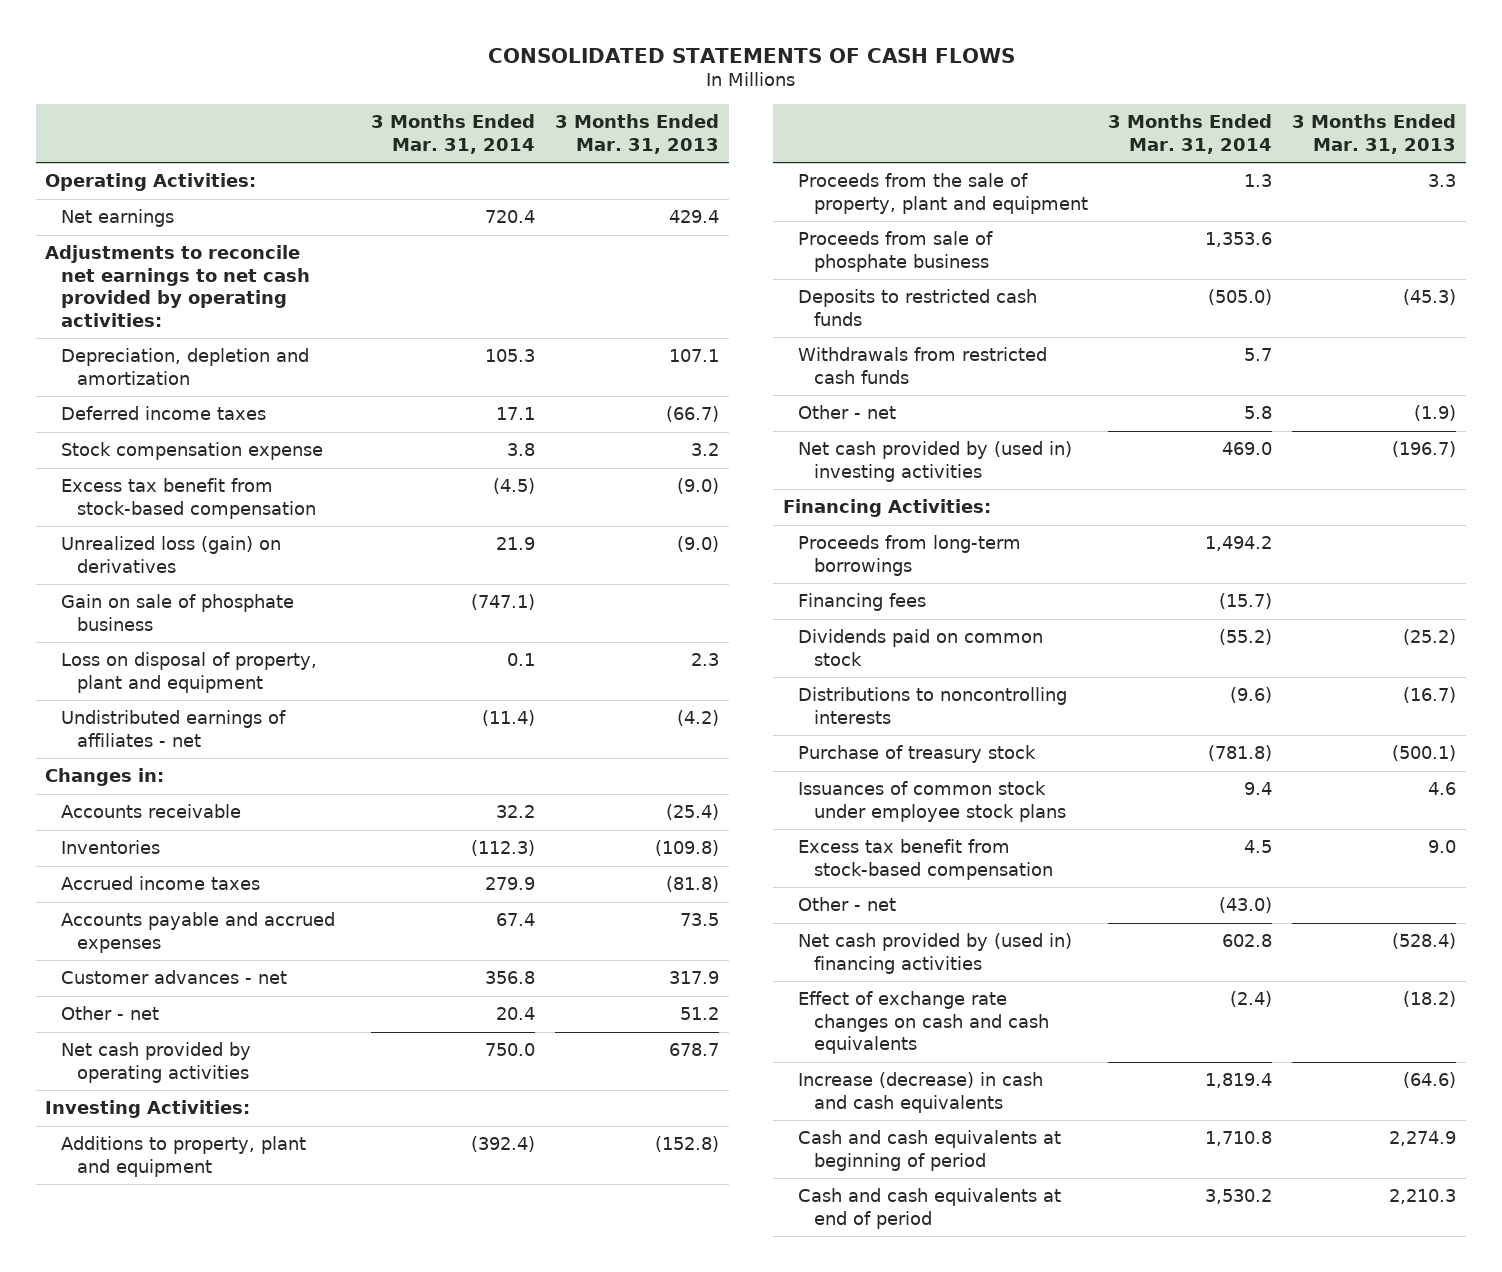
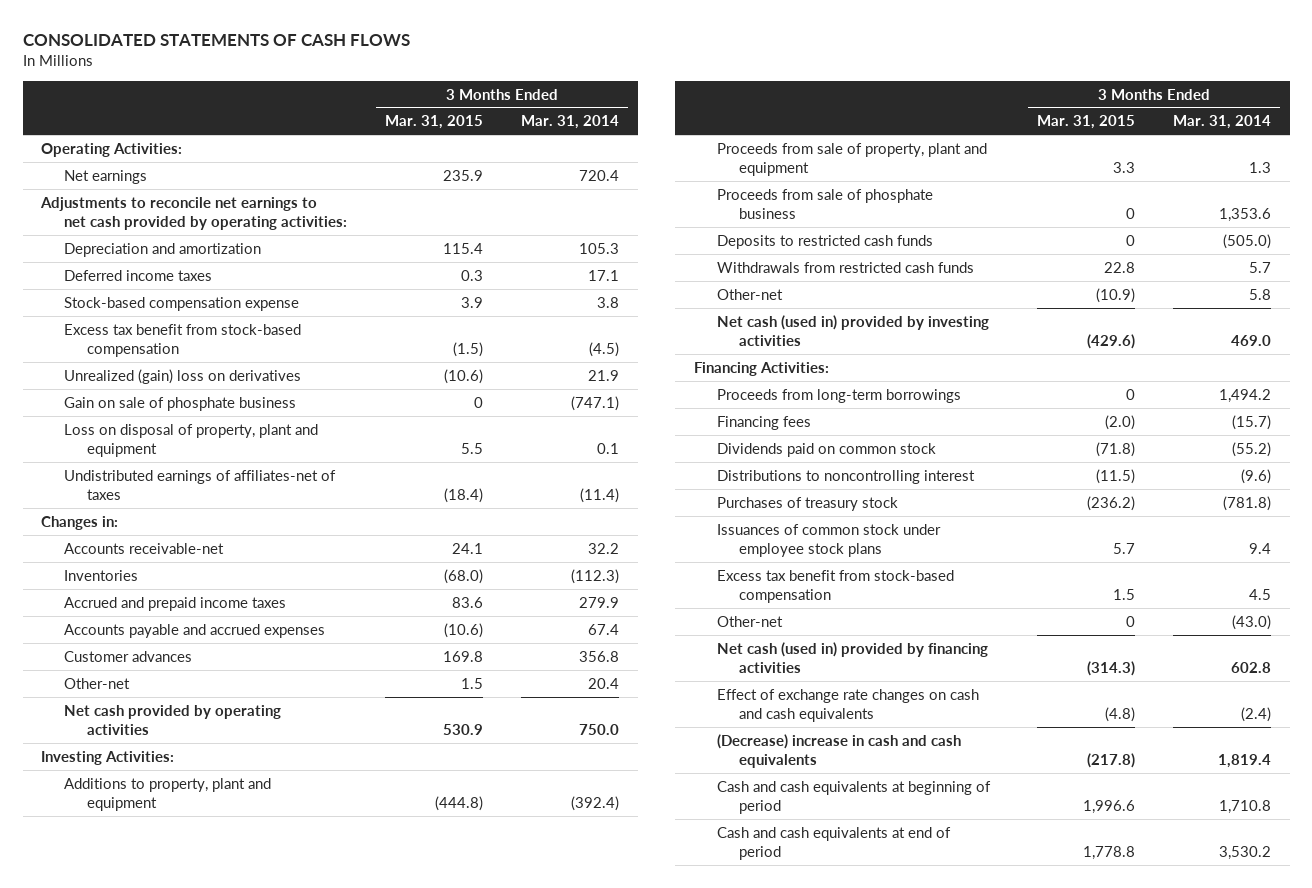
[554,113,719,154] 3 Months Ended Mar. 31, 2013 -> none
none -> [385,115,484,130] Mar. 31, 2015
[61,348,310,385] Depreciation, depletion and amortization -> [64,242,262,257] Depreciation and amortization
[61,442,324,461] Stock compensation expense -> [64,296,300,311] Stock-based compensation expense
[61,536,282,573] Unrealized loss (gain) on derivatives -> [64,368,302,384] Unrealized (gain) loss on derivatives
[61,710,287,747] Undistributed earnings of affiliates - net -> [64,469,337,501] Undistributed earnings of affiliates-net of taxes
[61,804,242,819] Accounts receivable -> [64,542,225,554] Accounts receivable-net
[61,876,261,891] Accrued income taxes -> [64,596,287,611] Accrued and prepaid income taxes
[61,970,288,985] Customer advances - net -> [64,650,193,662] Customer advances
[61,1006,160,1021] Other - net -> [64,677,131,689] Other-net
[798,173,1089,214] Proceeds from the sale of property, plant and equipment -> [716,142,987,177] Proceeds from sale of property, plant and equipment
[798,405,897,420] Other - net -> [716,288,783,300] Other-net
[798,441,1073,482] Net cash provided by (used in) investing activities -> [716,314,989,347] Net cash (used in) provided by investing activities
[798,687,1068,724] Distributions to noncontrolling interests -> [716,469,975,484] Distributions to noncontrolling interest
[798,745,1037,764] Purchase of treasury stock -> [716,496,898,511] Purchases of treasury stock
[798,897,897,912] Other - net -> [716,615,783,627] Other-net
[798,933,1073,974] Net cash provided by (used in) financing activities -> [716,641,988,674] Net cash (used in) provided by financing activities
[798,1072,1044,1113] Increase (decrease) in cash and cash equivalents -> [716,733,961,769] (Decrease) increase in cash and cash equivalents

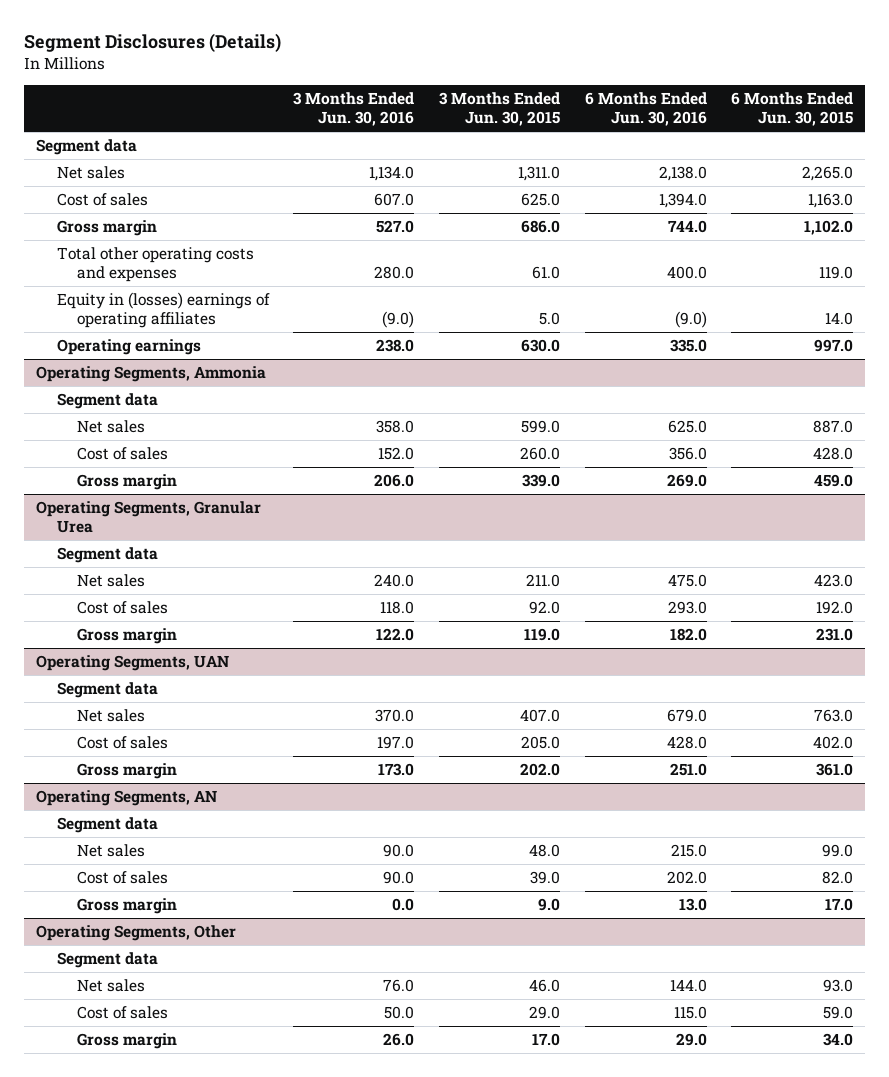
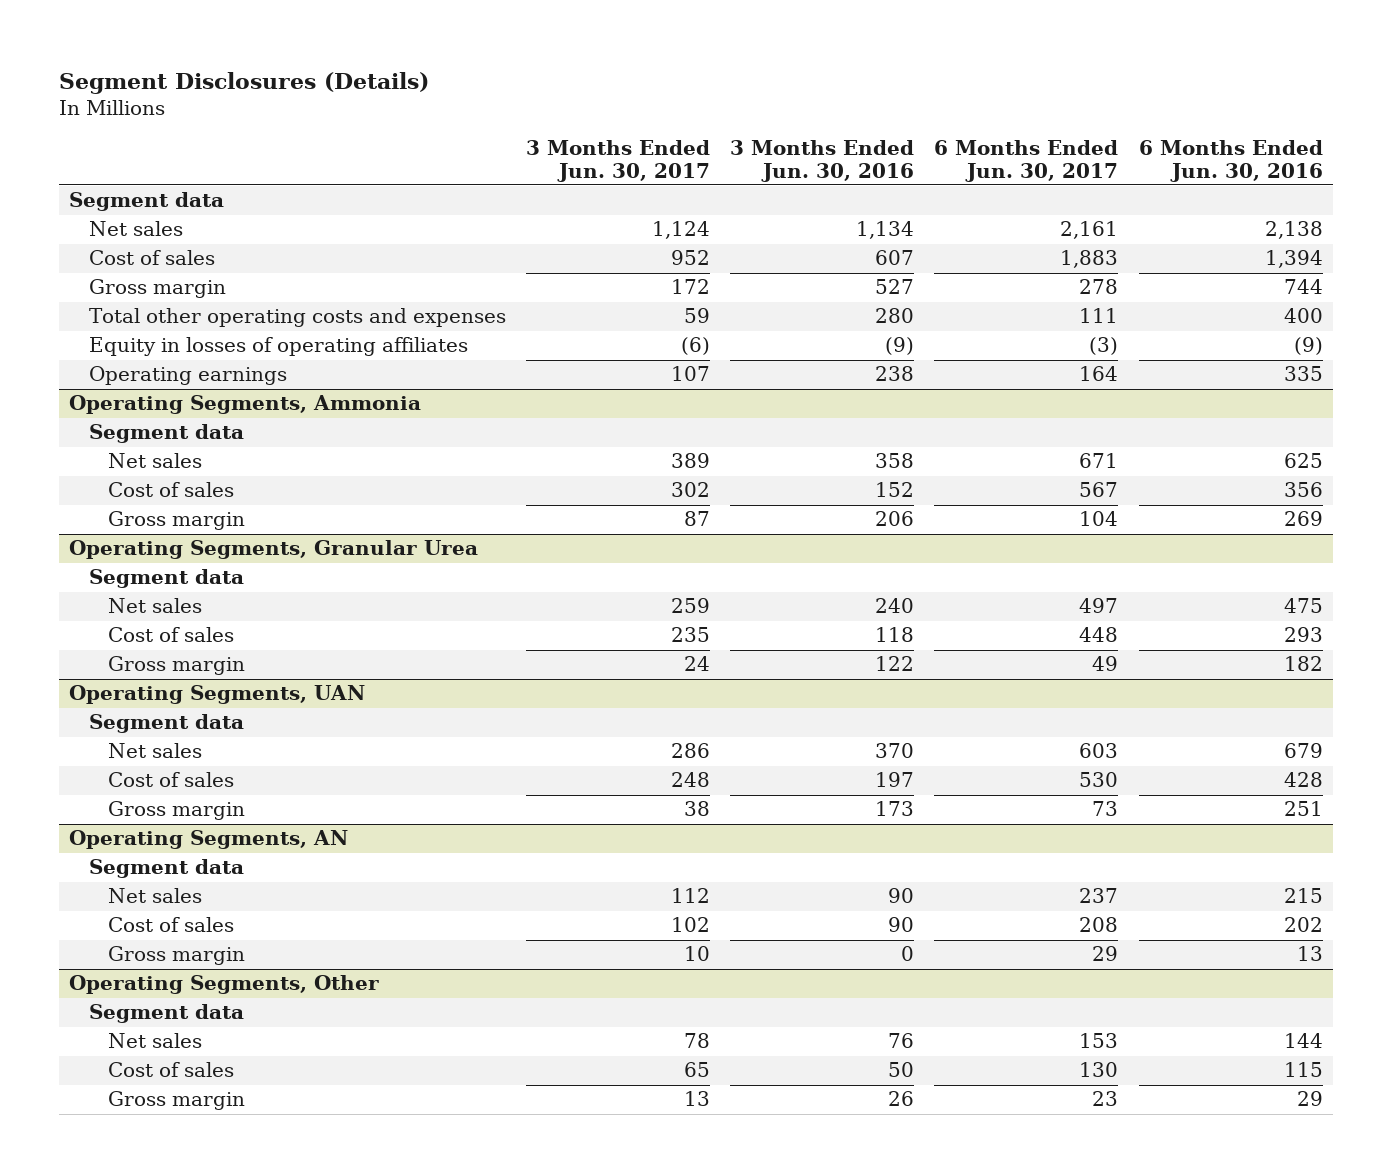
[438,92,560,127] 3 Months Ended Jun. 30, 2015 -> none
[731,92,854,127] 6 Months Ended Jun. 30, 2015 -> none
none -> [525,140,710,182] 3 Months Ended Jun. 30, 2017
none -> [934,140,1119,182] 6 Months Ended Jun. 30, 2017
[369,166,415,182] 1,134.0 -> [856,221,915,240] 1,134
[658,166,707,182] 2,138.0 -> [1264,221,1323,240] 2,138
[374,193,415,207] 607.0 -> [875,250,915,266] 607
[658,193,707,209] 1,394.0 -> [1264,250,1323,269] 1,394
[376,220,415,234] 527.0 -> [875,279,915,295] 527
[667,220,707,234] 744.0 -> [1283,279,1323,295] 744
[374,266,415,280] 280.0 -> [875,308,915,324] 280
[666,266,707,280] 400.0 -> [1283,308,1323,324] 400
[56,292,270,329] Equity in (losses) earnings of operating affiliates -> [88,337,468,357] Equity in losses of operating affiliates
[382,311,415,329] (9.0) -> [885,337,915,356] (9)
[674,311,707,329] (9.0) -> [1293,337,1323,356] (9)
[376,339,415,353] 238.0 -> [875,366,915,382] 238
[669,339,707,353] 335.0 -> [1283,366,1323,382] 335
[376,420,415,434] 358.0 -> [875,453,915,469] 358
[667,420,707,434] 625.0 -> [1283,453,1323,469] 625
[378,447,415,461] 152.0 -> [875,482,915,498] 152
[668,447,707,461] 356.0 -> [1283,482,1323,498] 356
[374,474,415,488] 206.0 -> [875,511,915,527] 206
[666,474,707,488] 269.0 -> [1283,511,1323,527] 269
[374,574,415,588] 240.0 -> [875,598,915,614] 240
[667,574,707,588] 475.0 -> [1283,598,1323,614] 475
[380,601,415,615] 118.0 -> [875,627,915,643] 118
[667,601,707,615] 293.0 -> [1283,627,1323,643] 293
[376,628,415,642] 122.0 -> [875,656,915,672] 122
[669,628,707,642] 182.0 -> [1283,656,1323,672] 182
[375,709,415,723] 370.0 -> [875,743,915,759] 370
[666,709,707,723] 679.0 -> [1283,743,1323,759] 679
[377,736,415,750] 197.0 -> [875,772,915,788] 197
[666,736,707,750] 428.0 -> [1283,772,1323,788] 428
[378,763,415,777] 173.0 -> [875,801,915,817] 173
[669,763,707,777] 251.0 -> [1283,801,1323,817] 251
[383,844,415,858] 90.0 -> [888,888,915,904] 90
[670,844,707,858] 215.0 -> [1283,888,1323,904] 215
[383,871,415,885] 90.0 -> [888,917,915,933] 90
[666,871,707,885] 202.0 -> [1283,917,1323,933] 202
[392,898,415,912] 0.0 -> [901,946,915,962] 0
[678,898,707,912] 13.0 -> [1296,946,1323,962] 13
[383,979,415,993] 76.0 -> [888,1033,915,1049] 76
[669,979,707,993] 144.0 -> [1283,1033,1323,1049] 144
[384,1006,415,1020] 50.0 -> [888,1062,915,1078] 50
[673,1006,707,1020] 115.0 -> [1283,1062,1323,1078] 115
[383,1033,415,1047] 26.0 -> [888,1091,915,1107] 26
[675,1033,707,1047] 29.0 -> [1296,1091,1323,1107] 29

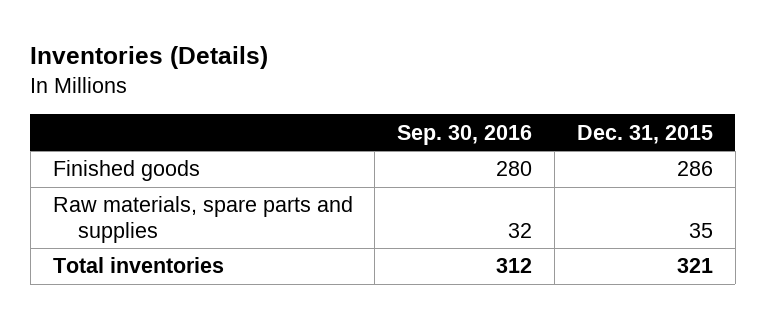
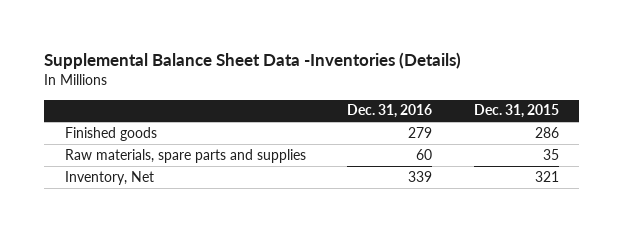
[30,45,269,69] Inventories (Details) -> [43,52,461,70] Supplemental Balance Sheet Data -Inventories (Details)
[397,124,533,145] Sep. 30, 2016 -> none
none -> [347,104,433,119] Dec. 31, 2016
[52,257,224,274] Total inventories -> [64,170,154,185] Inventory, Net

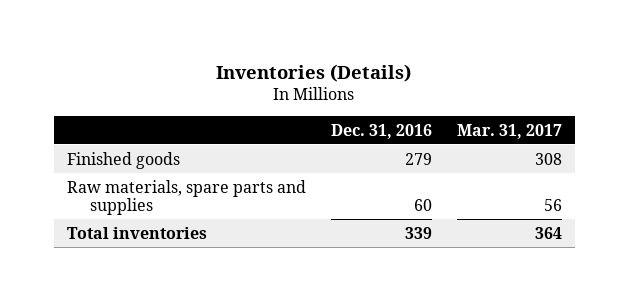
[43,52,461,70] Supplemental Balance Sheet Data -Inventories (Details) -> [216,63,412,82] Inventories (Details)
[473,104,559,119] Dec. 31, 2015 -> none
none -> [456,123,562,139] Mar. 31, 2017
[64,170,154,185] Inventory, Net -> [66,226,207,239] Total inventories

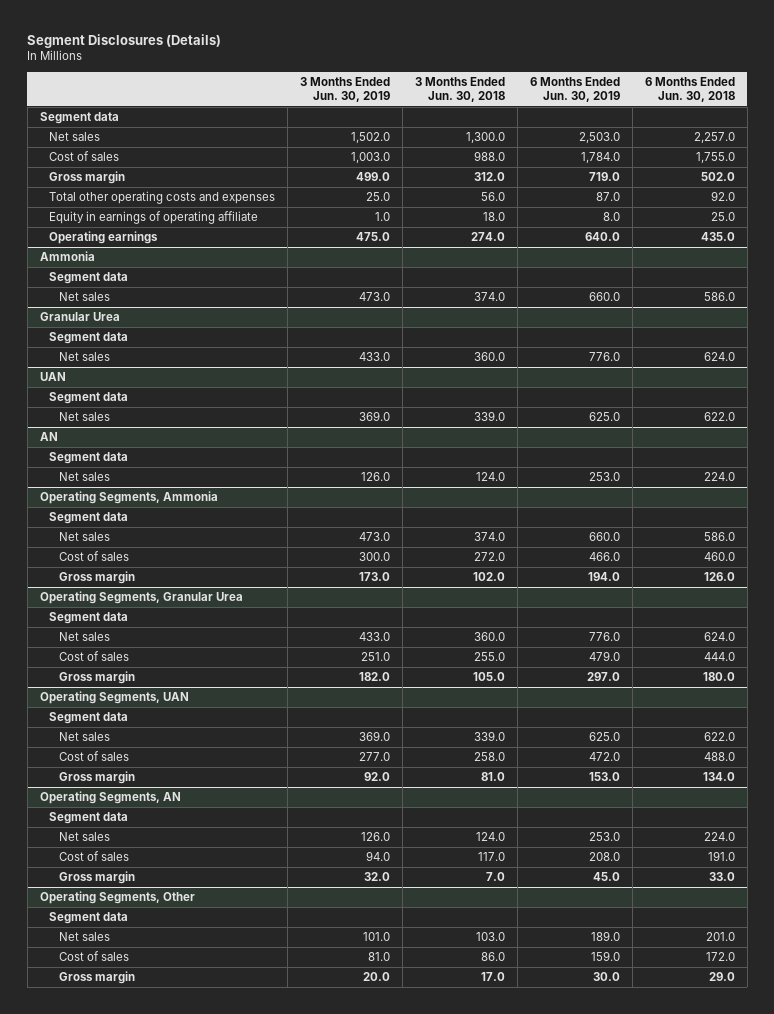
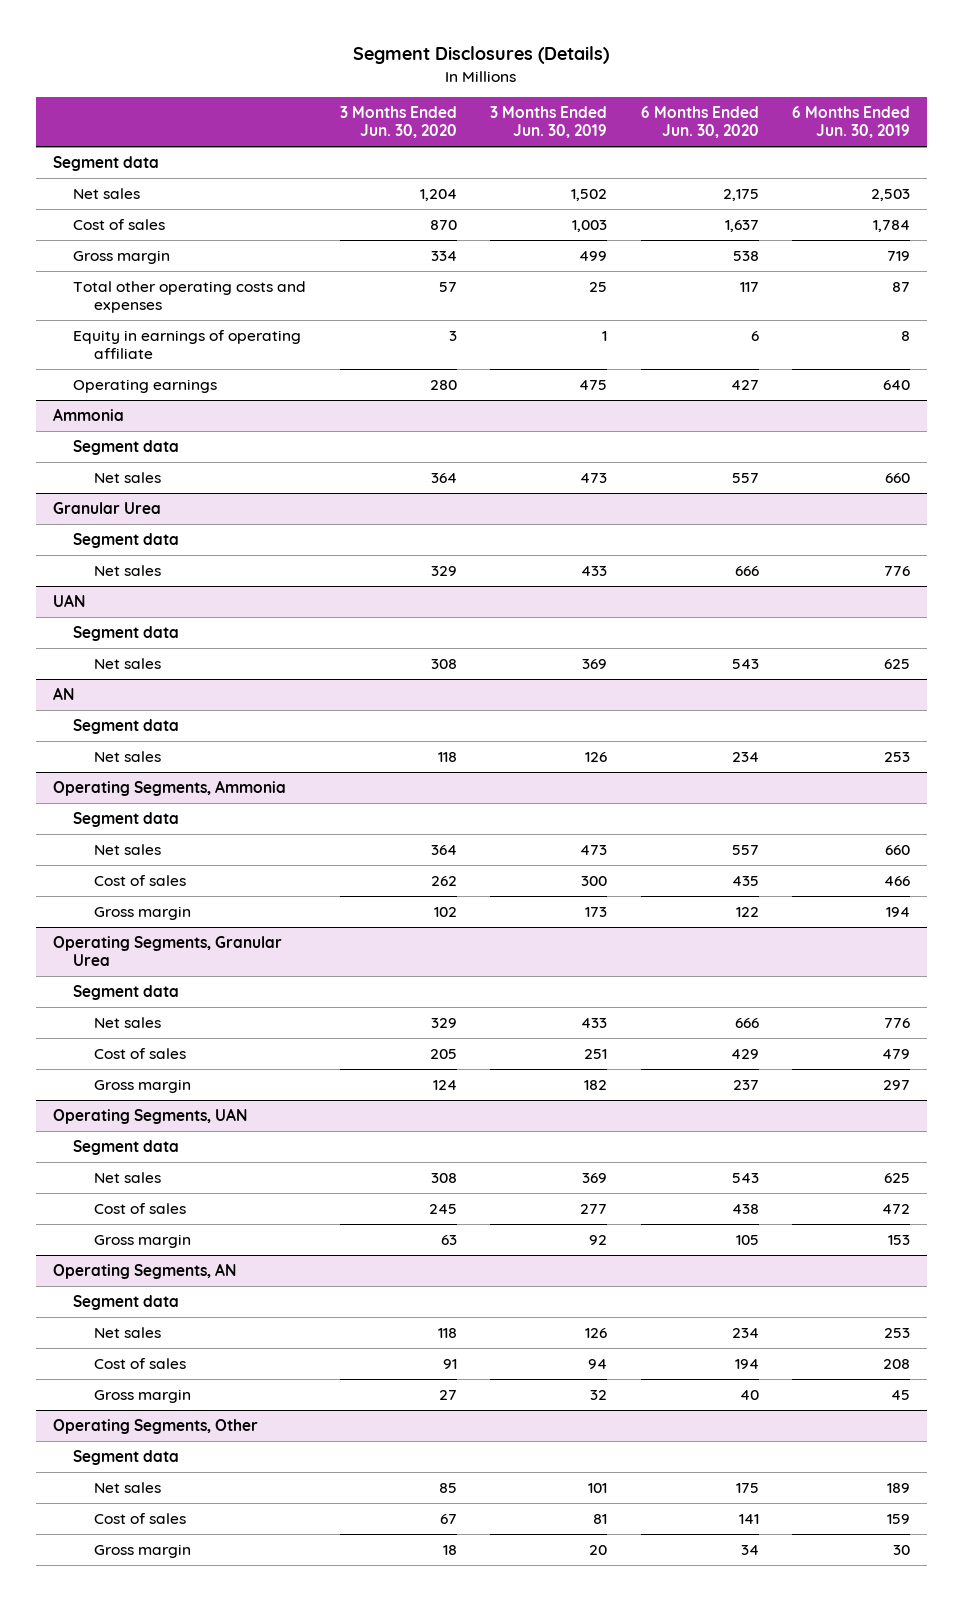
[414,76,505,102] 3 Months Ended Jun. 30, 2018 -> none
[644,76,735,102] 6 Months Ended Jun. 30, 2018 -> none
none -> [339,106,457,139] 3 Months Ended Jun. 30, 2020
none -> [640,106,759,139] 6 Months Ended Jun. 30, 2020
[351,132,391,144] 1,502.0 -> [571,188,608,201] 1,502
[578,132,620,144] 2,503.0 -> [871,188,911,201] 2,503
[351,152,391,164] 1,003.0 -> [572,219,608,232] 1,003
[580,152,620,164] 1,784.0 -> [873,219,911,232] 1,784
[356,172,391,182] 499.0 -> [579,250,608,261] 499
[588,172,620,182] 719.0 -> [887,250,911,261] 719
[366,192,391,202] 25.0 -> [589,281,608,292] 25
[595,192,620,202] 87.0 -> [892,281,911,292] 87
[375,212,391,222] 1.0 -> [602,330,608,341] 1
[602,212,620,222] 8.0 -> [901,330,911,341] 8
[356,232,391,242] 475.0 -> [579,379,608,390] 475
[584,232,620,242] 640.0 -> [883,379,911,390] 640
[359,292,391,302] 473.0 -> [580,472,608,483] 473
[588,292,620,302] 660.0 -> [885,472,911,483] 660
[359,352,391,362] 433.0 -> [581,565,608,576] 433
[588,352,620,362] 776.0 -> [884,565,911,576] 776
[359,411,391,422] 369.0 -> [582,658,608,669] 369
[588,412,620,422] 625.0 -> [884,658,911,669] 625
[361,472,391,482] 126.0 -> [585,751,608,762] 126
[588,472,620,482] 253.0 -> [884,751,911,762] 253
[359,532,391,542] 473.0 -> [580,844,608,855] 473
[588,532,620,542] 660.0 -> [885,844,911,855] 660
[359,552,391,562] 300.0 -> [581,875,608,886] 300
[588,552,620,562] 466.0 -> [884,875,911,886] 466
[359,572,391,582] 173.0 -> [585,906,608,917] 173
[587,572,620,582] 194.0 -> [886,906,911,917] 194
[359,632,391,642] 433.0 -> [581,1017,608,1028] 433
[588,632,620,642] 776.0 -> [884,1017,911,1028] 776
[361,652,391,662] 251.0 -> [584,1048,608,1059] 251
[588,651,620,662] 479.0 -> [882,1048,911,1059] 479
[359,672,391,682] 182.0 -> [584,1079,608,1090] 182
[586,672,620,682] 297.0 -> [883,1079,911,1090] 297
[359,731,391,742] 369.0 -> [582,1172,608,1183] 369
[588,732,620,742] 625.0 -> [884,1172,911,1183] 625
[359,752,391,762] 277.0 -> [580,1203,608,1214] 277
[588,752,620,762] 472.0 -> [882,1203,911,1214] 472
[364,772,391,782] 92.0 -> [589,1234,608,1245] 92
[588,772,620,782] 153.0 -> [888,1234,911,1245] 153
[361,832,391,842] 126.0 -> [585,1327,608,1338] 126
[588,832,620,842] 253.0 -> [884,1327,911,1338] 253
[366,851,391,862] 94.0 -> [588,1358,608,1369] 94
[588,852,620,862] 208.0 -> [883,1358,911,1369] 208
[364,872,391,882] 32.0 -> [590,1389,608,1400] 32
[592,872,620,882] 45.0 -> [891,1389,911,1400] 45
[363,932,391,942] 101.0 -> [588,1482,608,1493] 101
[590,931,620,942] 189.0 -> [887,1482,911,1493] 189
[368,952,391,962] 81.0 -> [593,1513,608,1524] 81
[590,951,620,962] 159.0 -> [887,1513,911,1524] 159
[363,972,391,982] 20.0 -> [589,1544,608,1555] 20
[592,972,620,982] 30.0 -> [893,1544,911,1555] 30

